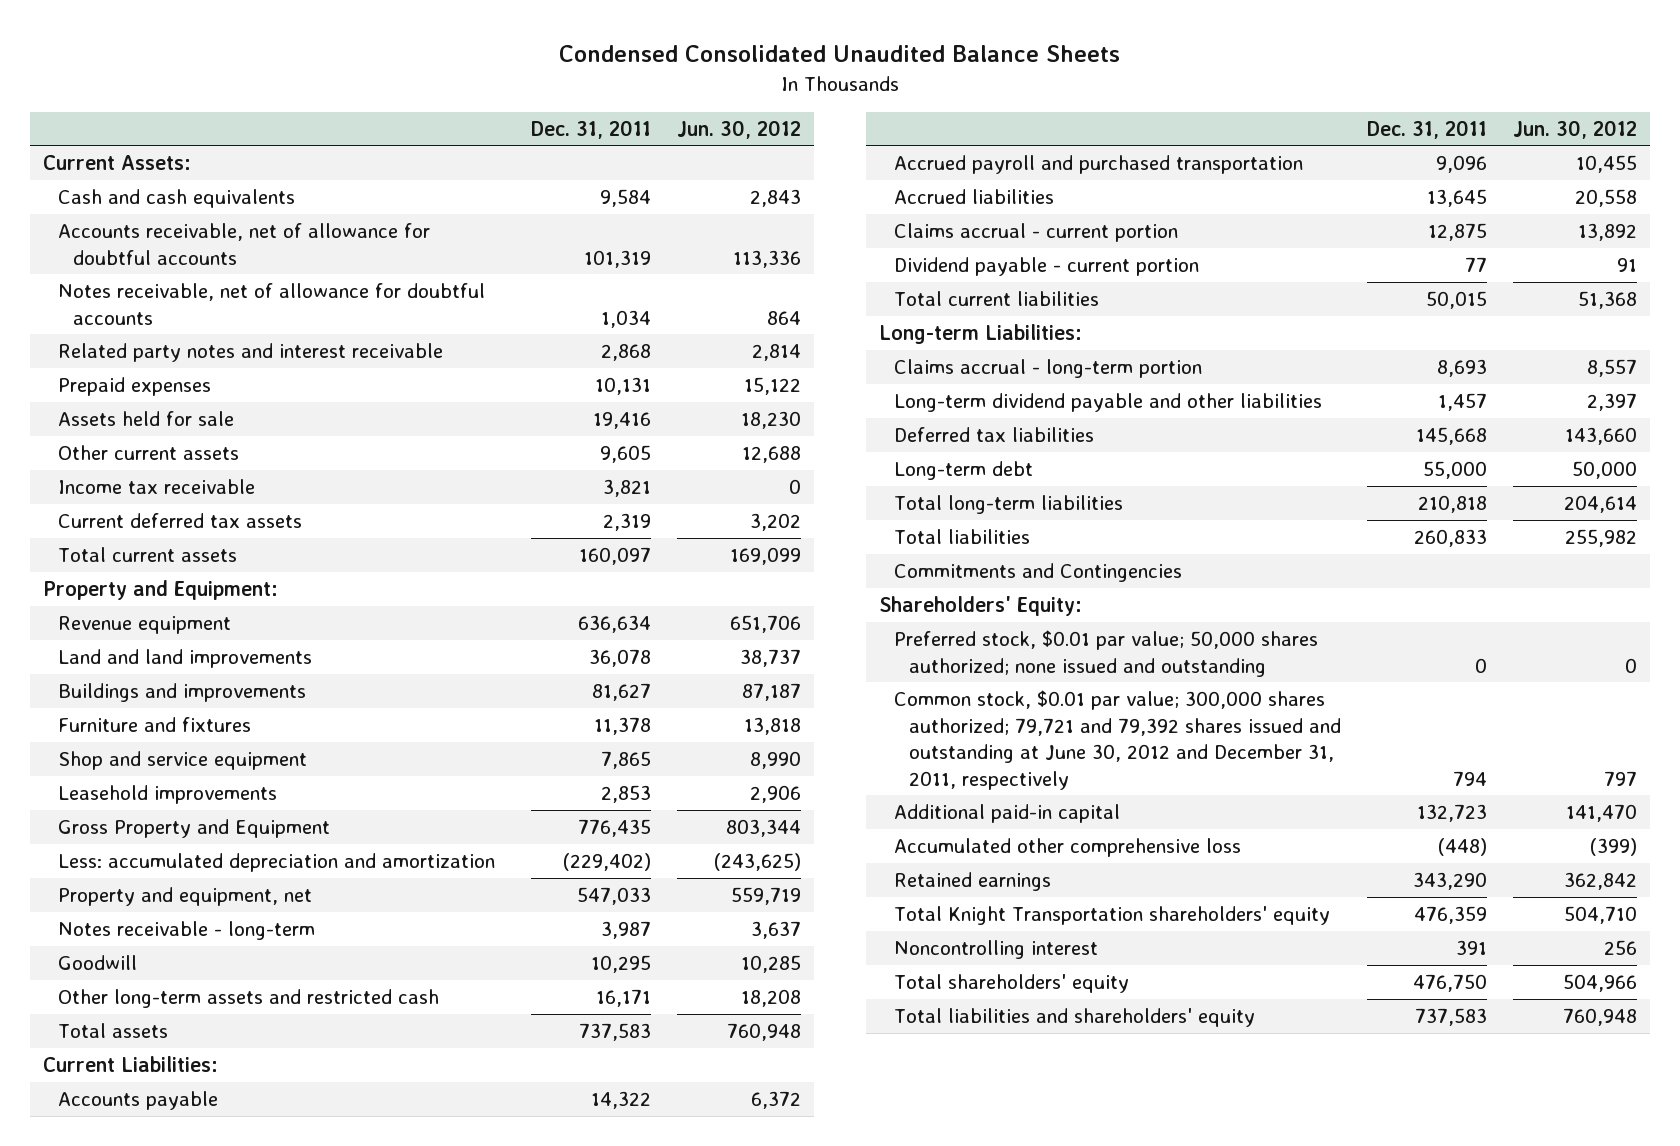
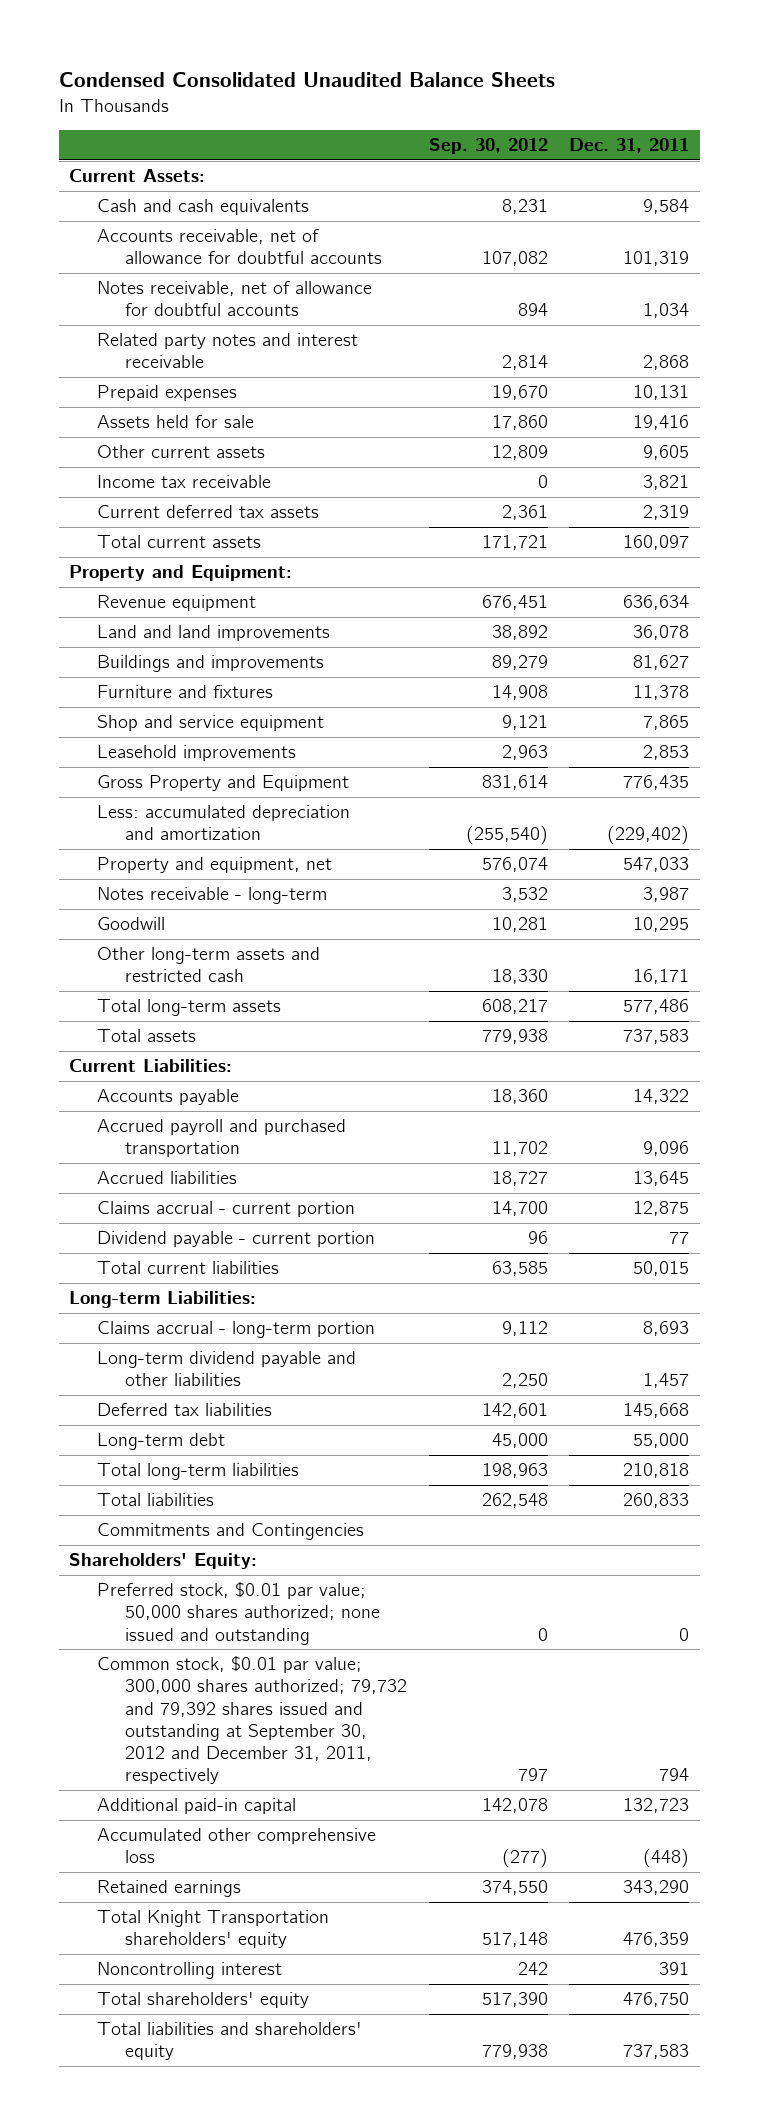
[676,119,801,139] Jun. 30, 2012 -> none
none -> [428,138,548,155] Sep. 30, 2012
none -> [97,999,282,1017] Total long-term assets
[894,689,1342,790] Common stock, $0.01 par value; 300,000 shares authorized; 79,721 and 79,392 shares issued and outstanding at June 30, 2012 and December 31, 2011, respectively -> [97,1656,408,1784] Common stock, $0.01 par value; 300,000 shares authorized; 79,732 and 79,392 shares issued and outstanding at September 30, 2012 and December 31, 2011, respectively

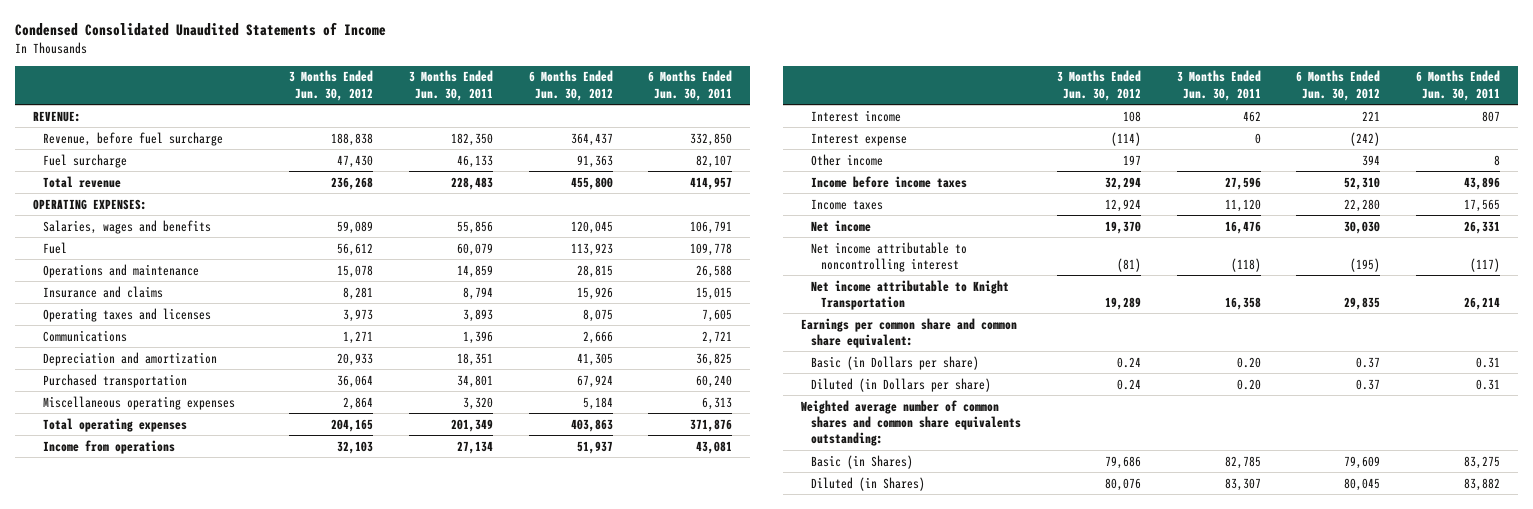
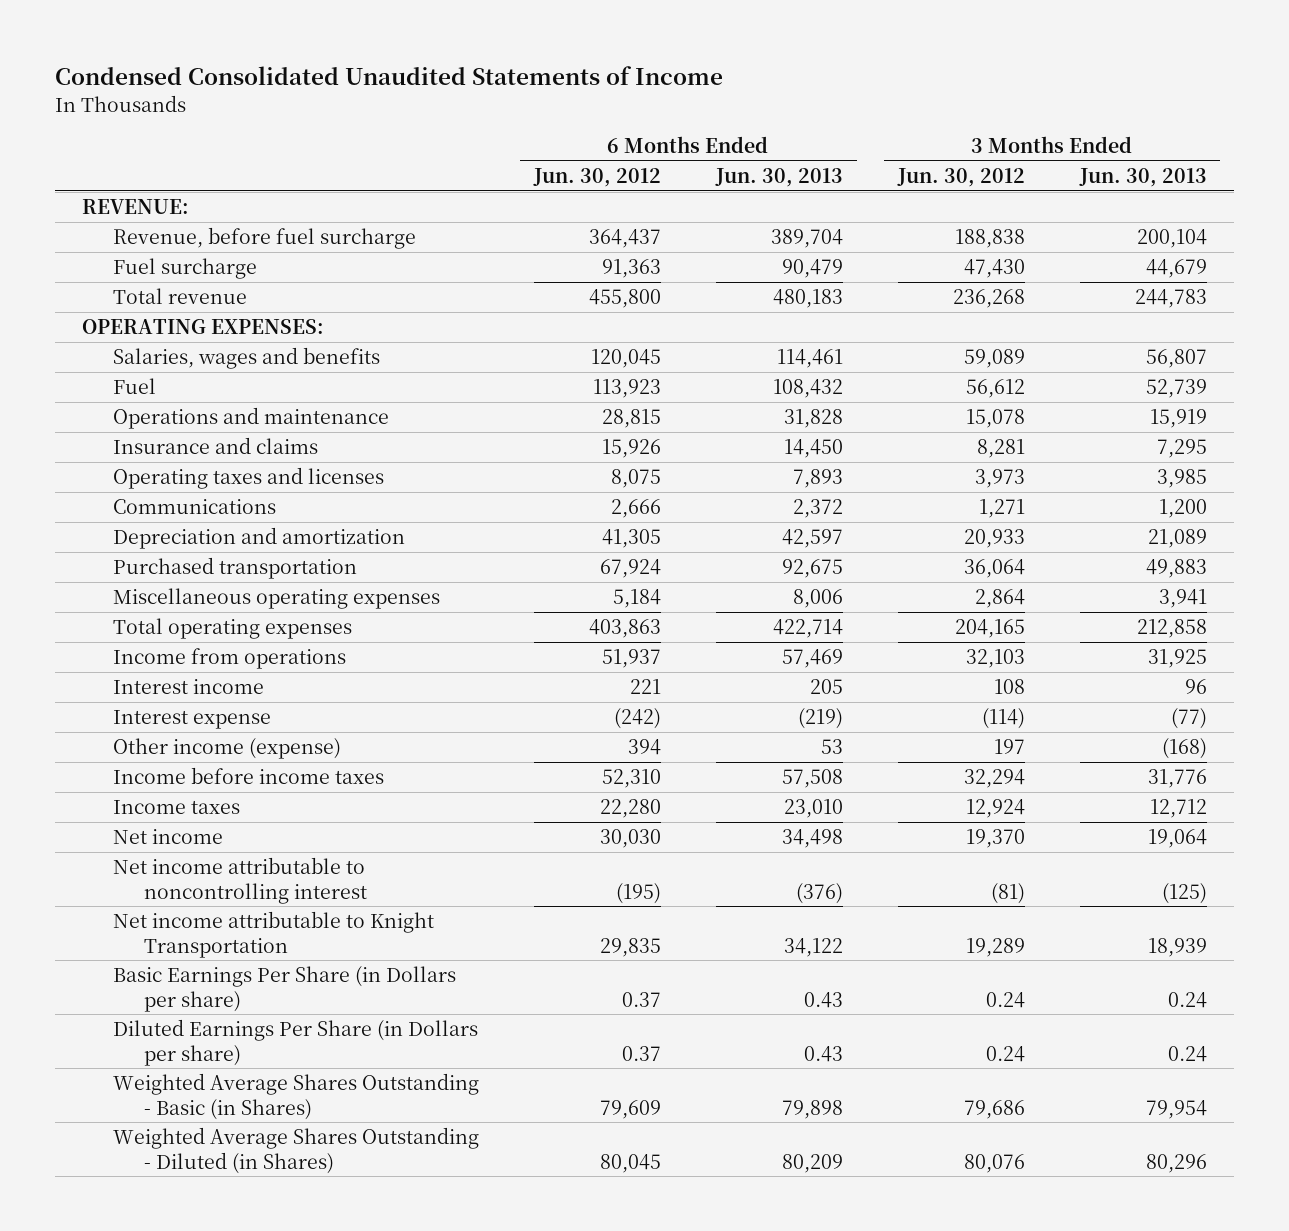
[408,70,493,101] 3 Months Ended Jun. 30, 2011 -> none
[648,70,733,101] 6 Months Ended Jun. 30, 2011 -> none
none -> [714,167,843,187] Jun. 30, 2013
none -> [1078,167,1207,187] Jun. 30, 2013
[810,153,883,166] Other income -> [113,738,342,760] Other income (expense)
[800,317,1017,348] Earnings per common share and common share equivalent: -> none
[800,399,1021,447] Weighted average number of common shares and common share equivalents outstanding: -> none
[810,355,979,370] Basic (in Dollars per share) -> [113,966,457,1012] Basic Earnings Per Share (in Dollars per share)
[810,377,991,392] Diluted (in Dollars per share) -> [113,1019,479,1066] Diluted Earnings Per Share (in Dollars per share)
[810,454,913,469] Basic (in Shares) -> [113,1073,480,1120] Weighted Average Shares Outstanding - Basic (in Shares)
[810,476,925,491] Diluted (in Shares) -> [113,1127,480,1174] Weighted Average Shares Outstanding - Diluted (in Shares)

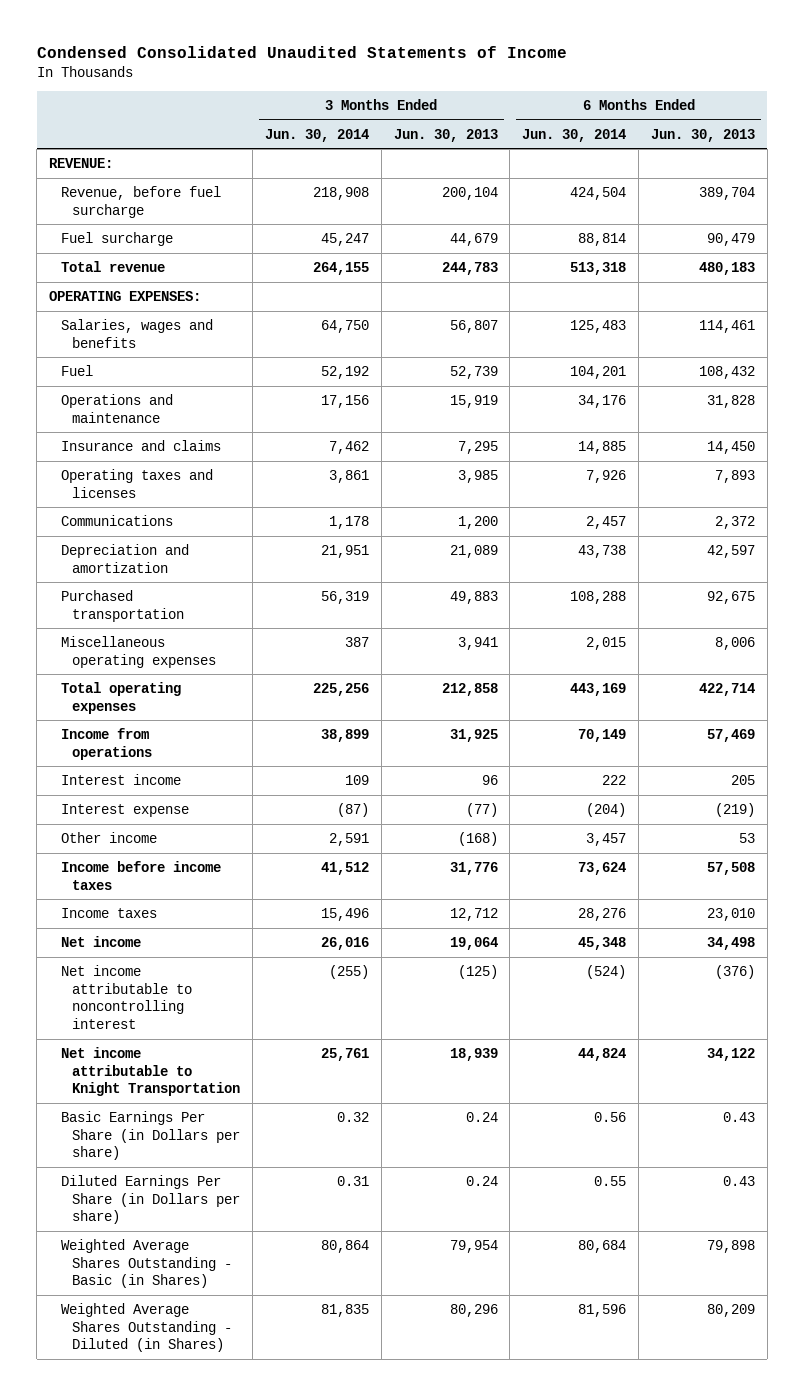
[532,167,661,187] Jun. 30, 2012 -> none
[896,167,1025,187] Jun. 30, 2012 -> none
none -> [264,128,369,142] Jun. 30, 2014
none -> [522,128,627,142] Jun. 30, 2014
[113,738,342,760] Other income (expense) -> [60,831,157,843] Other income

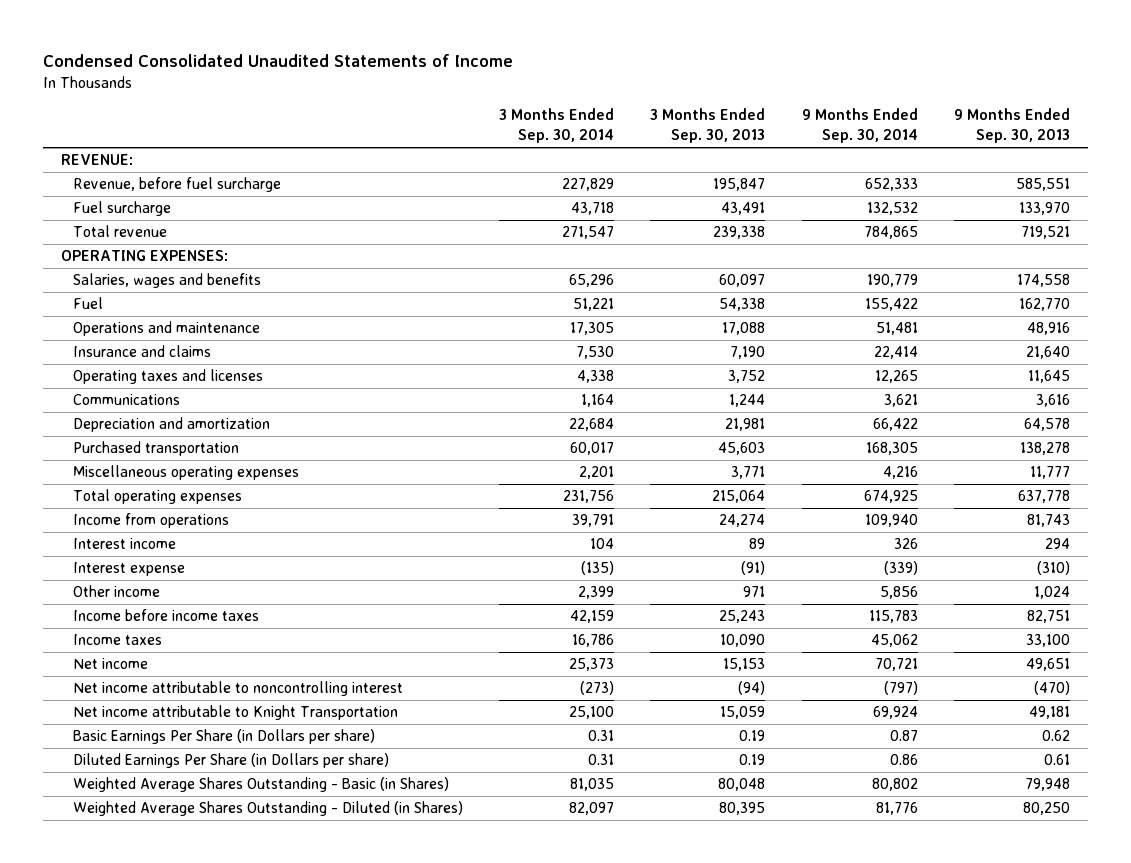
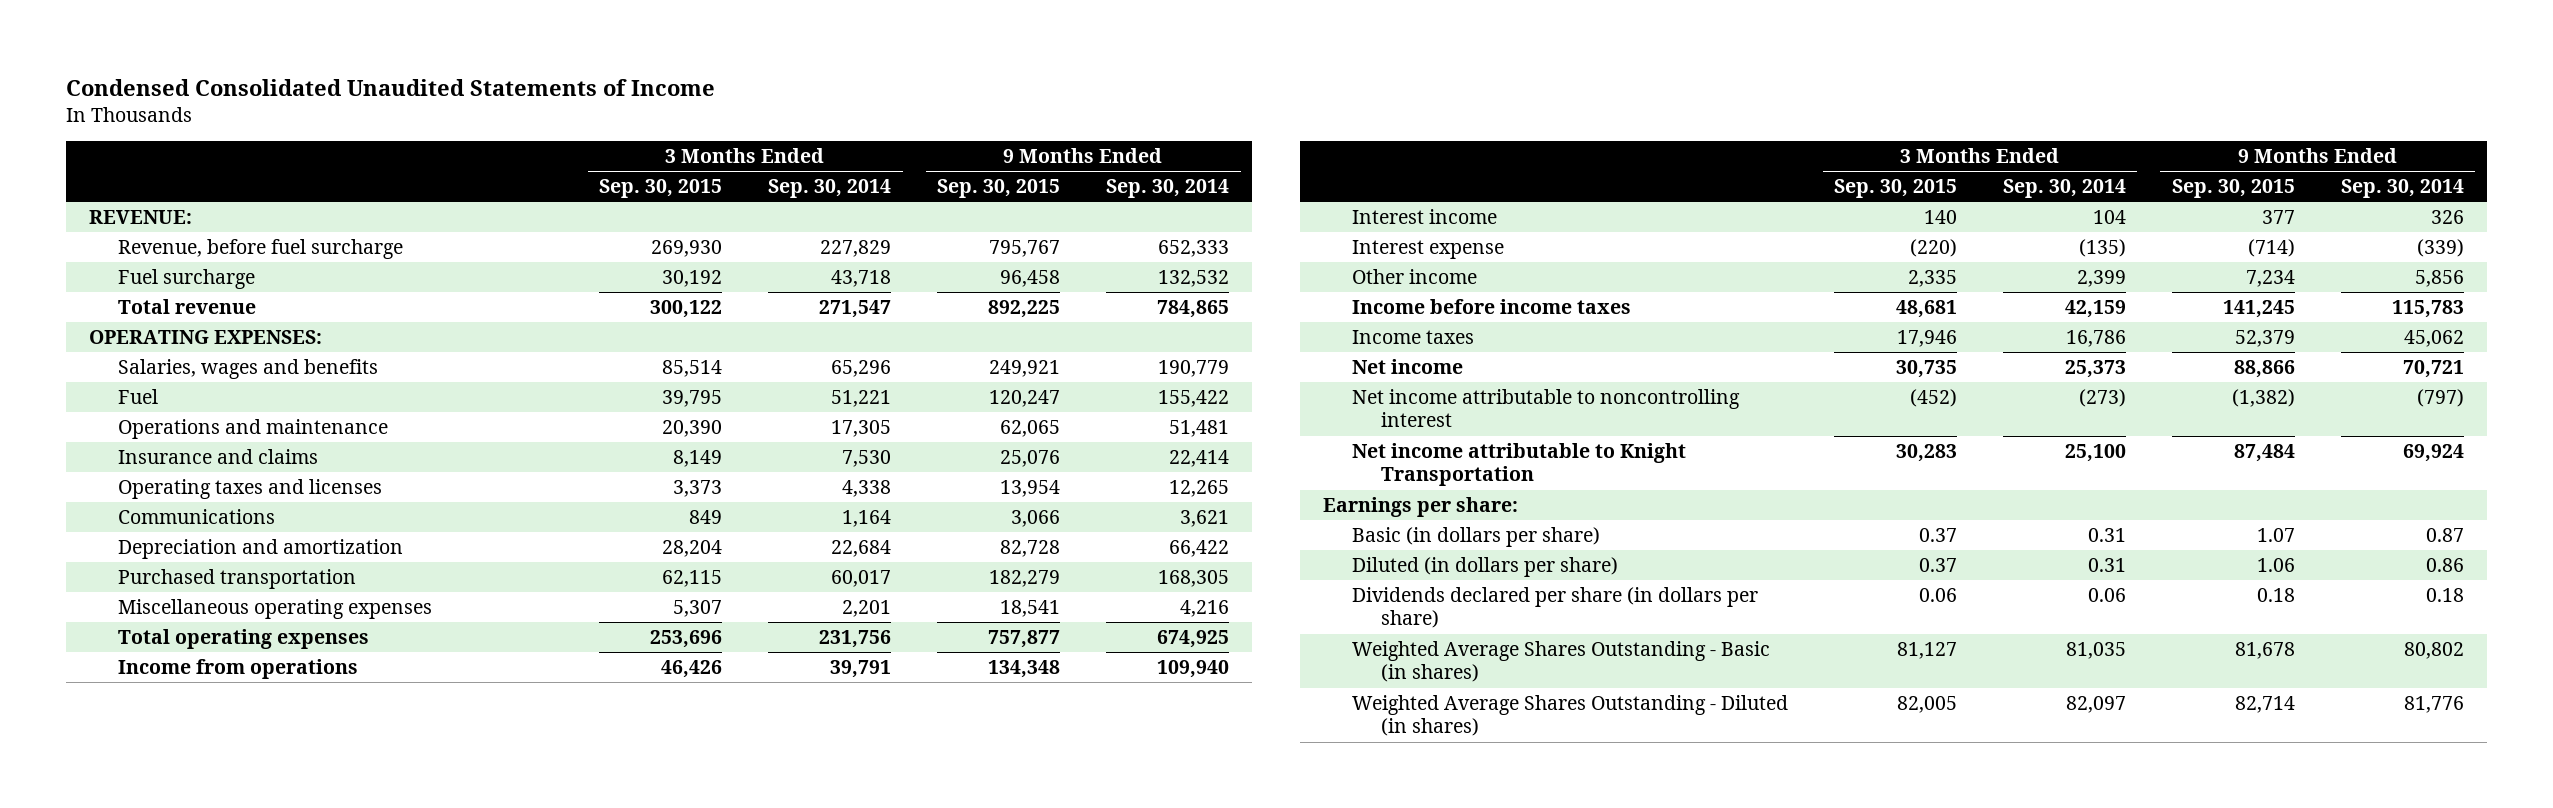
[650,108,766,144] 3 Months Ended Sep. 30, 2013 -> none
[954,108,1071,144] 9 Months Ended Sep. 30, 2013 -> none
none -> [599,179,723,199] Sep. 30, 2015
none -> [937,179,1061,199] Sep. 30, 2015
none -> [1323,497,1519,518] Earnings per share:
[72,729,375,745] Basic Earnings Per Share (in Dollars per share) -> [1352,527,1601,548] Basic (in dollars per share)
[72,753,389,769] Diluted Earnings Per Share (in Dollars per share) -> [1352,557,1619,578] Diluted (in dollars per share)
none -> [1352,587,1759,629] Dividends declared per share (in dollars per share)
[72,777,449,793] Weighted Average Shares Outstanding - Basic (in Shares) -> [1352,641,1771,683] Weighted Average Shares Outstanding - Basic (in shares)
[72,801,463,817] Weighted Average Shares Outstanding - Diluted (in Shares) -> [1352,695,1789,737] Weighted Average Shares Outstanding - Diluted (in shares)

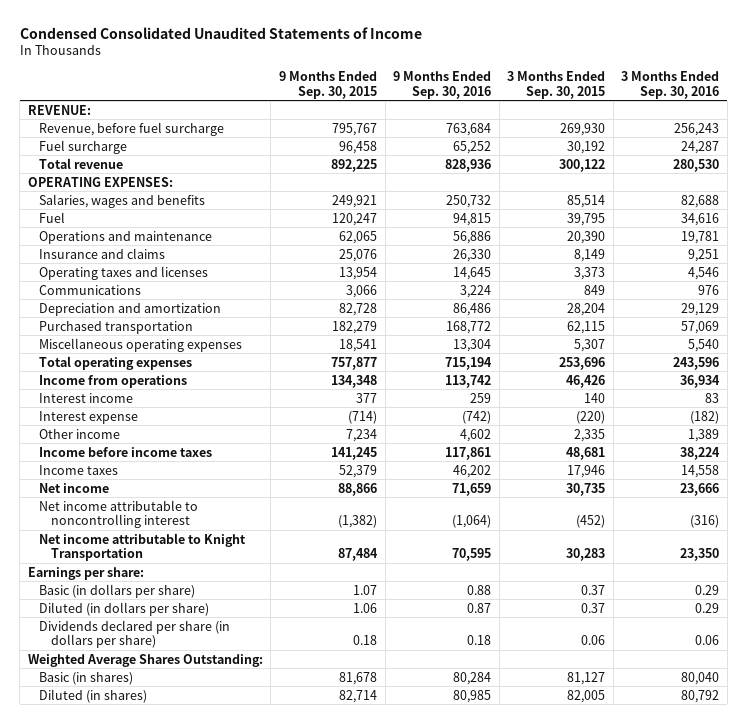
[768,179,892,199] Sep. 30, 2014 -> none
[1106,179,1230,199] Sep. 30, 2014 -> none
none -> [393,71,492,99] 9 Months Ended Sep. 30, 2016
none -> [621,71,720,99] 3 Months Ended Sep. 30, 2016
none -> [27,653,263,667] Weighted Average Shares Outstanding:
[1352,641,1771,683] Weighted Average Shares Outstanding - Basic (in shares) -> [39,671,134,685] Basic (in shares)
[1352,695,1789,737] Weighted Average Shares Outstanding - Diluted (in shares) -> [39,688,148,703] Diluted (in shares)

